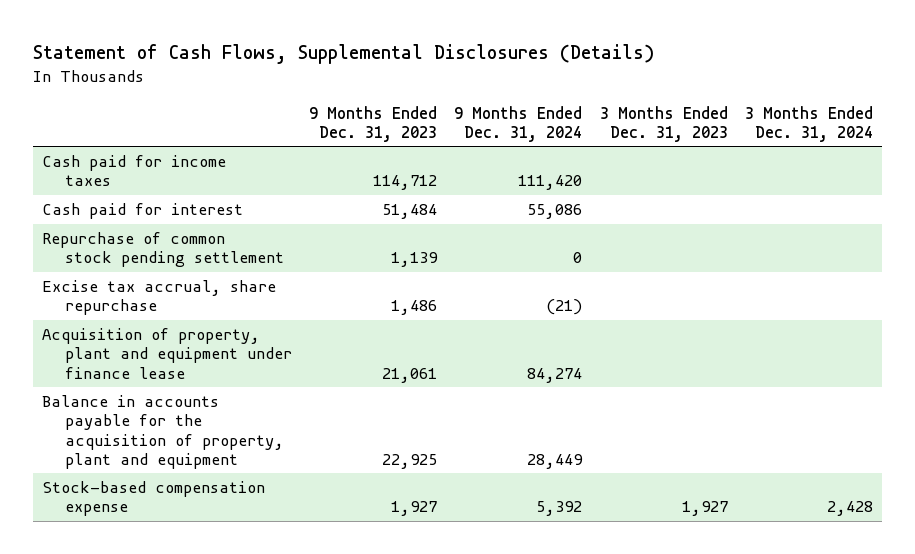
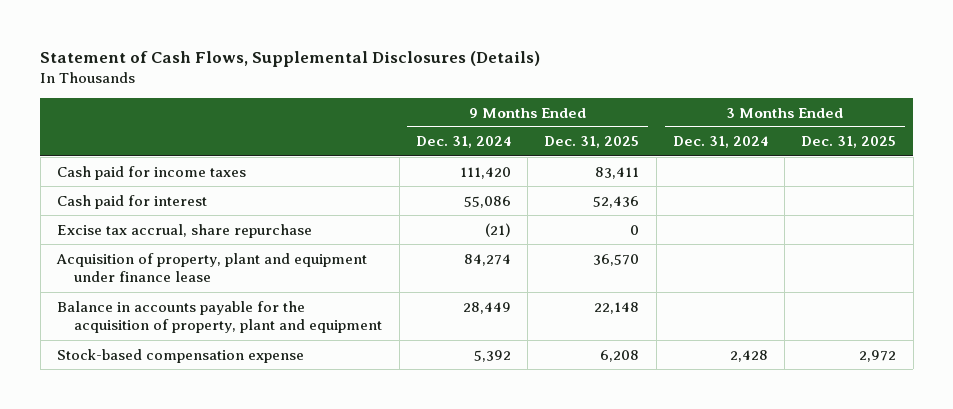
[309,105,438,142] 9 Months Ended Dec. 31, 2023 -> none
[599,105,728,142] 3 Months Ended Dec. 31, 2023 -> none
none -> [544,136,640,149] Dec. 31, 2025
none -> [801,136,897,149] Dec. 31, 2025
[41,232,285,268] Repurchase of common stock pending settlement -> none

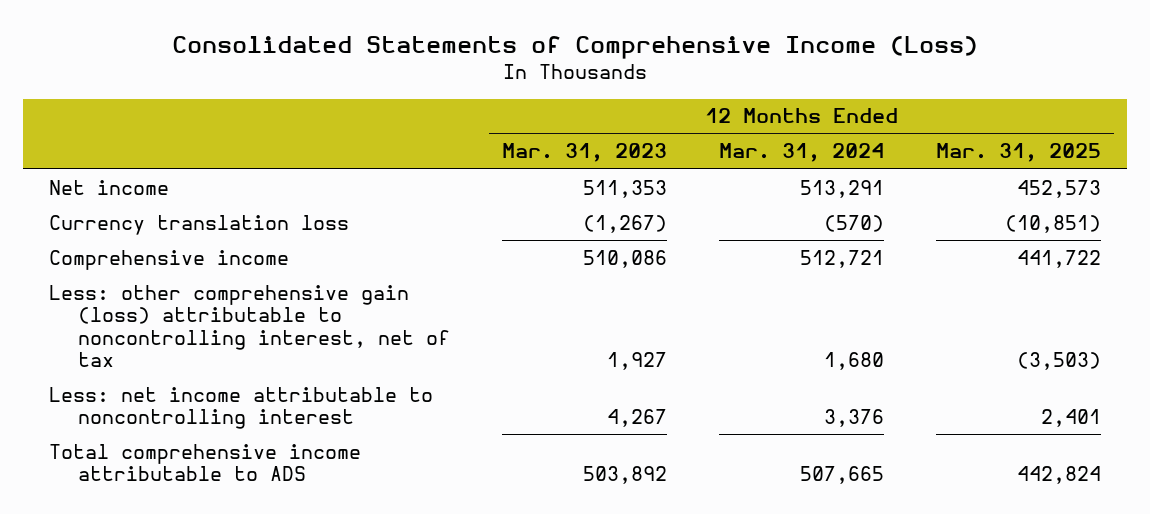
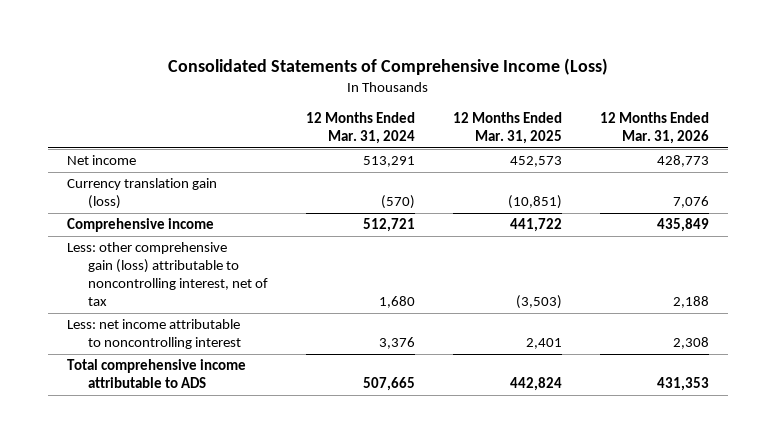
[501,143,667,163] Mar. 31, 2023 -> none
none -> [599,112,709,145] 12 Months Ended Mar. 31, 2026
[48,214,349,235] Currency translation loss -> [67,178,218,210] Currency translation gain (loss)

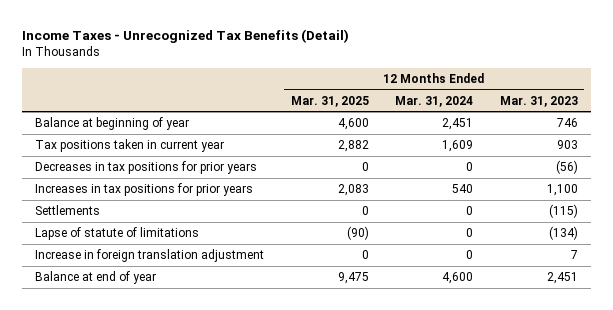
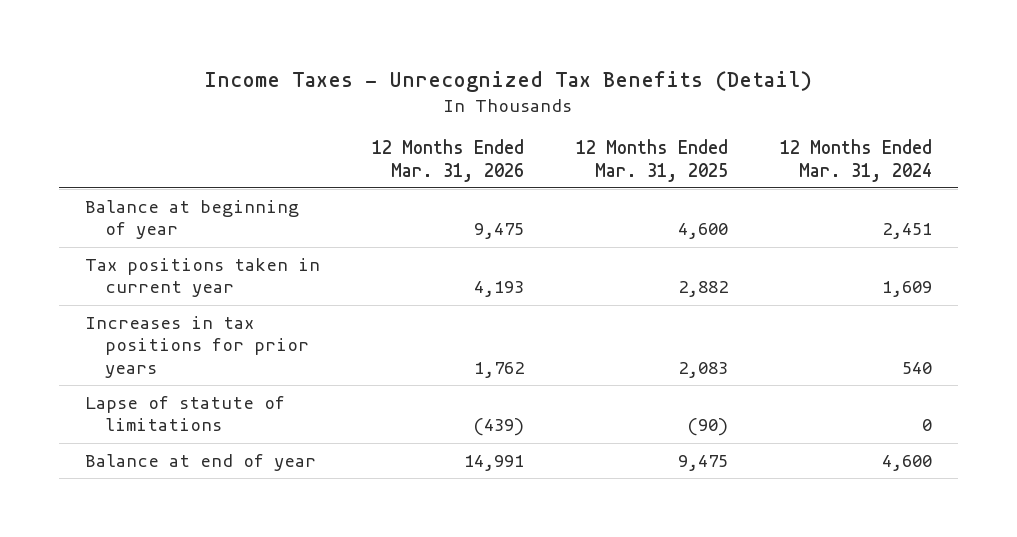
[499,95,578,107] Mar. 31, 2023 -> none
none -> [371,139,524,182] 12 Months Ended Mar. 31, 2026
[35,160,258,174] Decreases in tax positions for prior years -> none
[35,204,101,215] Settlements -> none
[35,248,265,262] Increase in foreign translation adjustment -> none

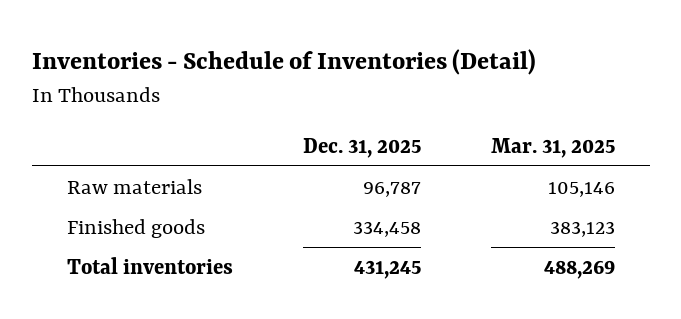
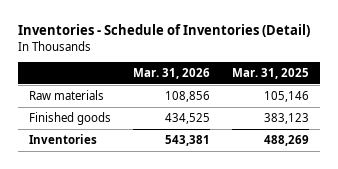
[302,137,421,158] Dec. 31, 2025 -> none
none -> [132,68,210,80] Mar. 31, 2026
[66,256,233,274] Total inventories -> [28,133,97,144] Inventories

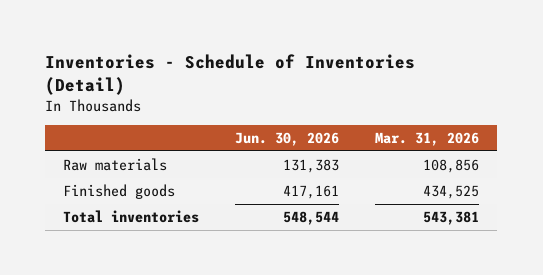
[231,68,309,80] Mar. 31, 2025 -> none
none -> [235,132,340,147] Jun. 30, 2026
[28,133,97,144] Inventories -> [63,209,200,223] Total inventories

